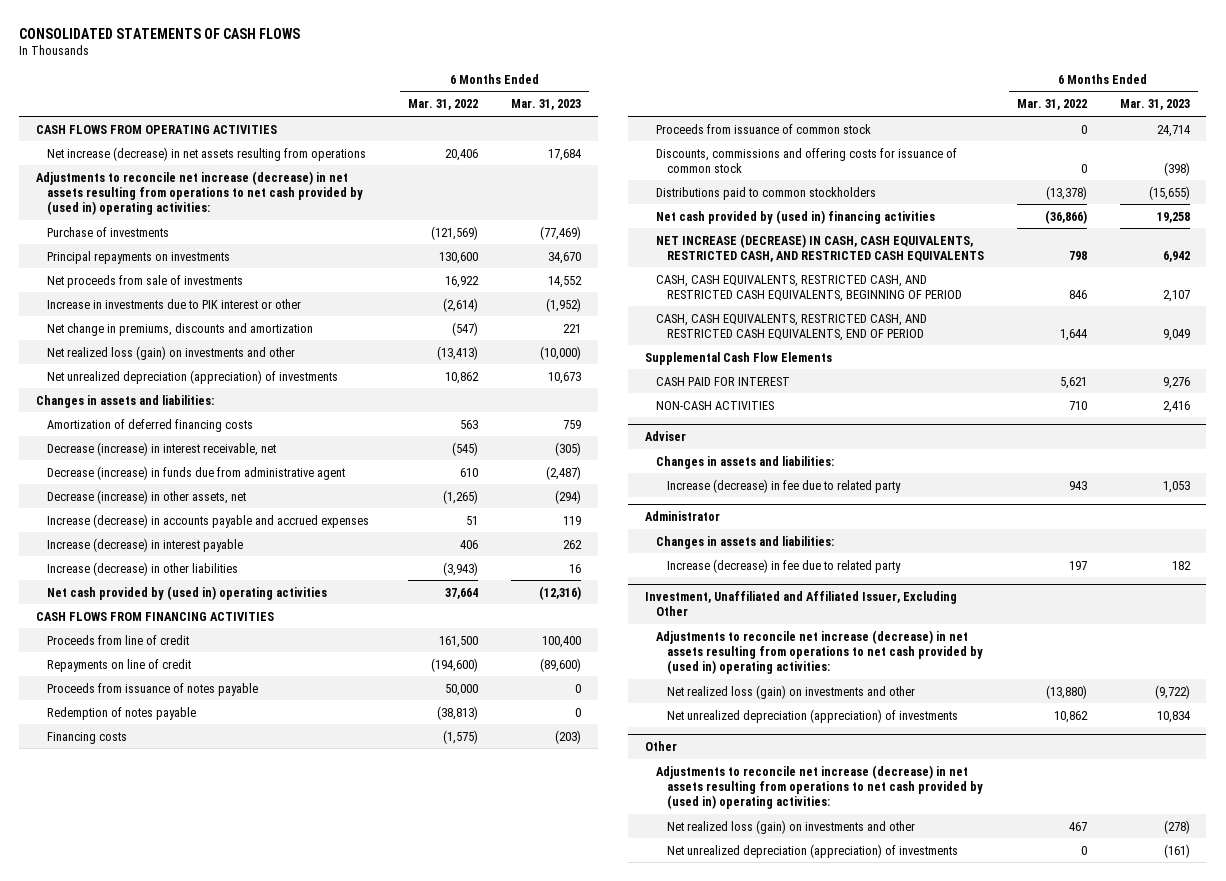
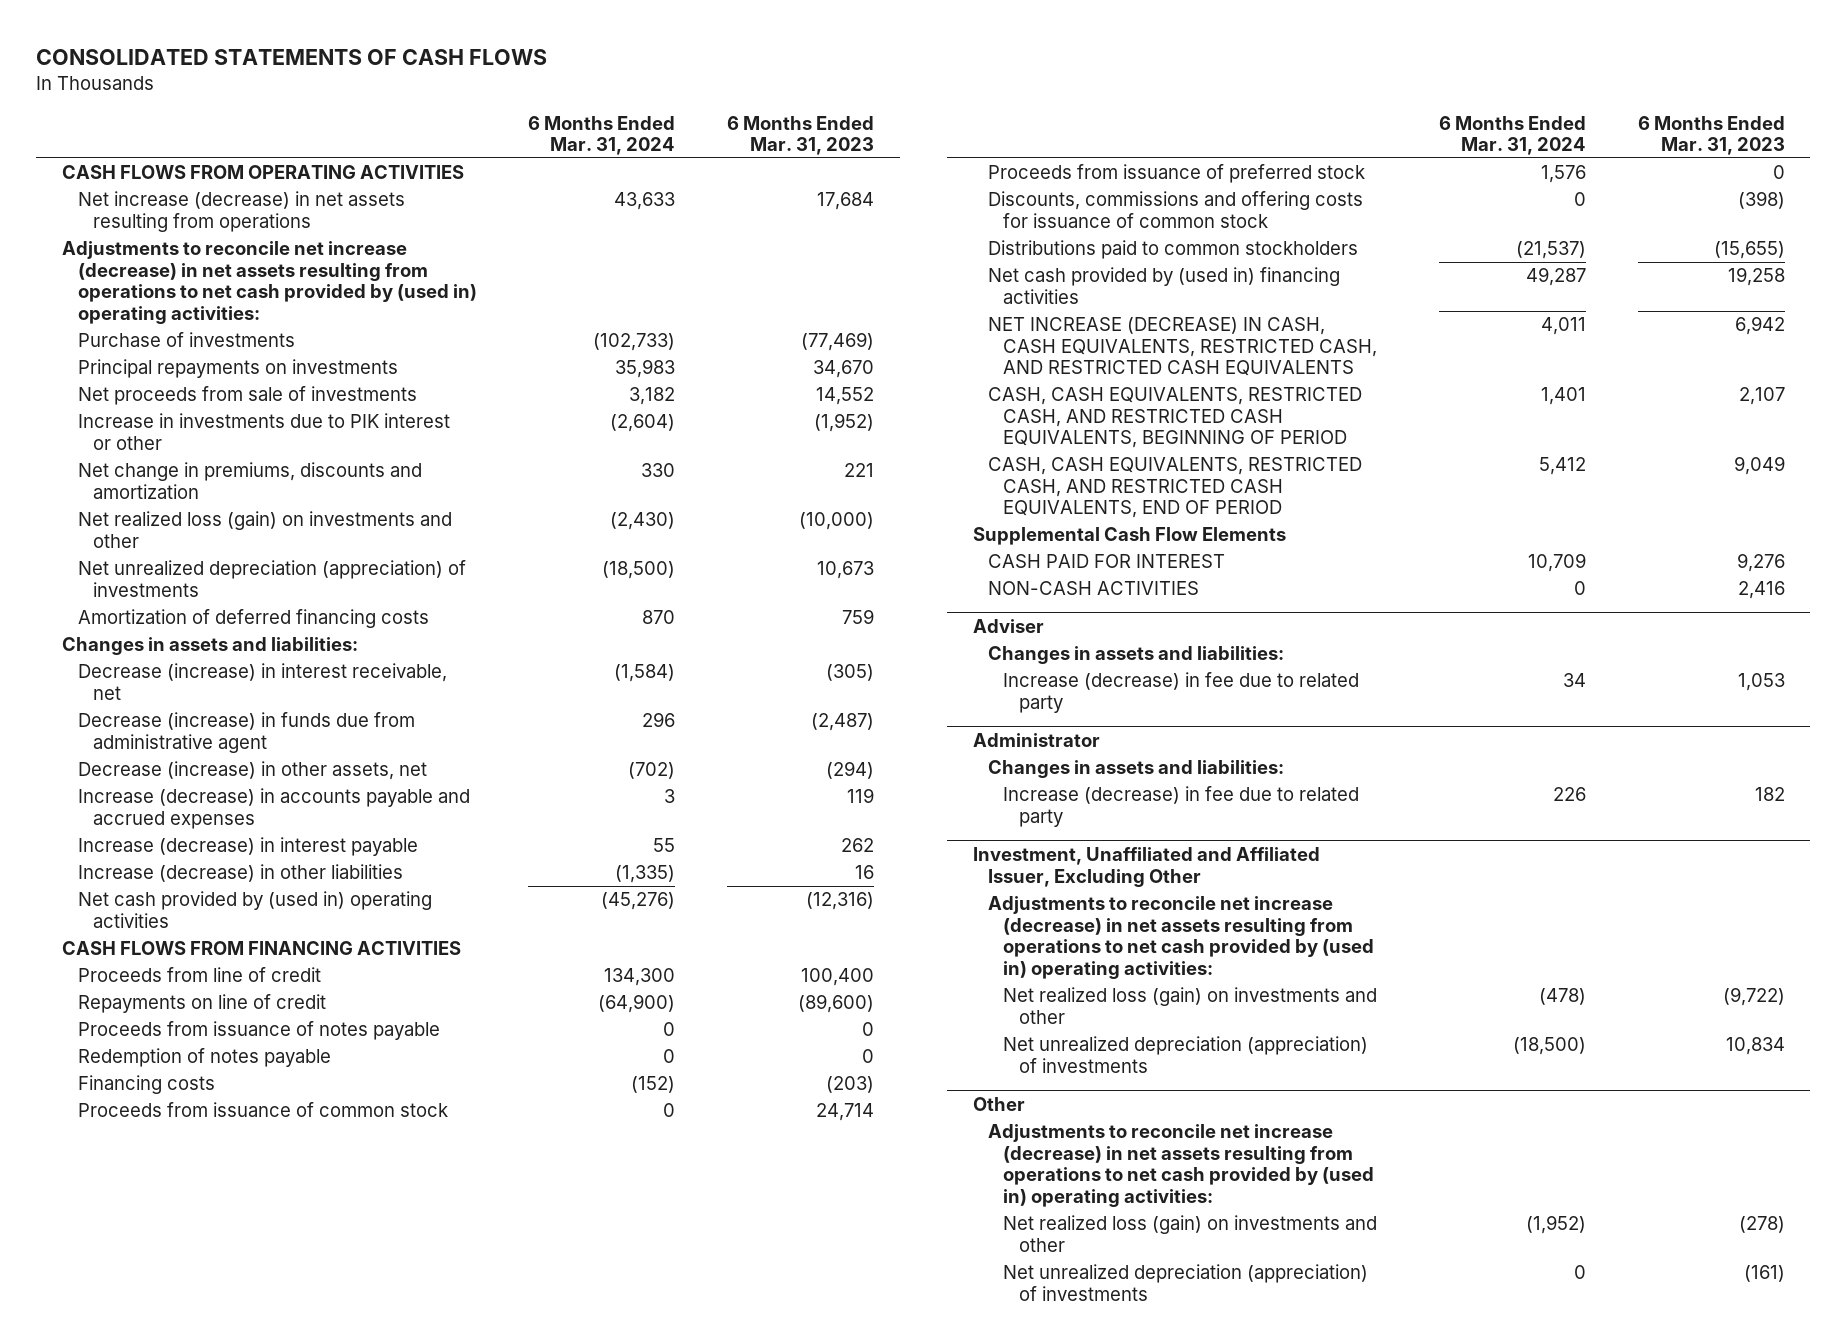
[408,99,479,111] Mar. 31, 2022 -> none
none -> [528,115,676,156] 6 Months Ended Mar. 31, 2024
[35,394,214,408] Changes in assets and liabilities: -> [62,637,359,656] Changes in assets and liabilities:
none -> [987,164,1365,184] Proceeds from issuance of preferred stock

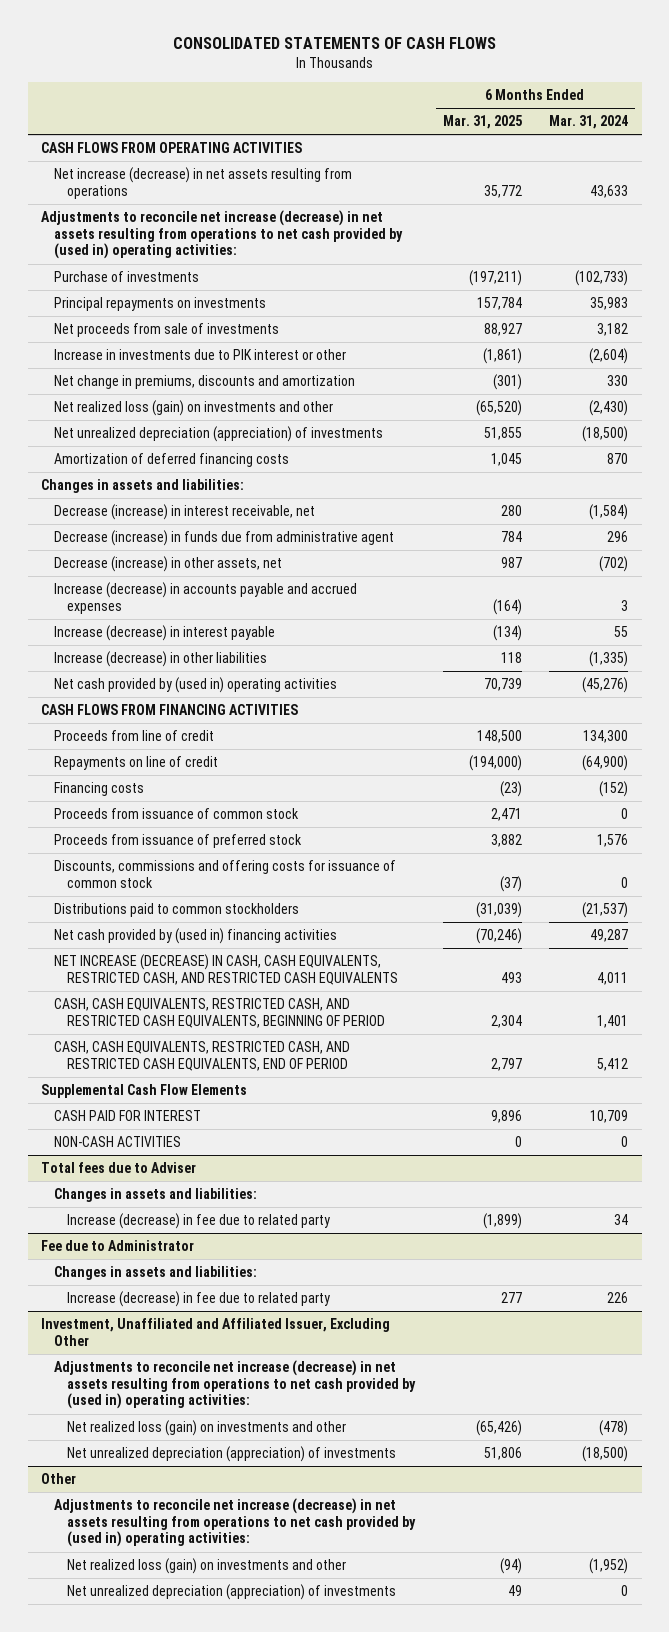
[727,115,875,156] 6 Months Ended Mar. 31, 2023 -> none
none -> [442,115,522,130] Mar. 31, 2025
[77,1021,440,1041] Proceeds from issuance of notes payable -> none
[77,1048,331,1068] Redemption of notes payable -> none
[972,619,1044,634] Adviser -> [41,1162,197,1174] Total fees due to Adviser
[972,733,1100,748] Administrator -> [41,1240,195,1252] Fee due to Administrator

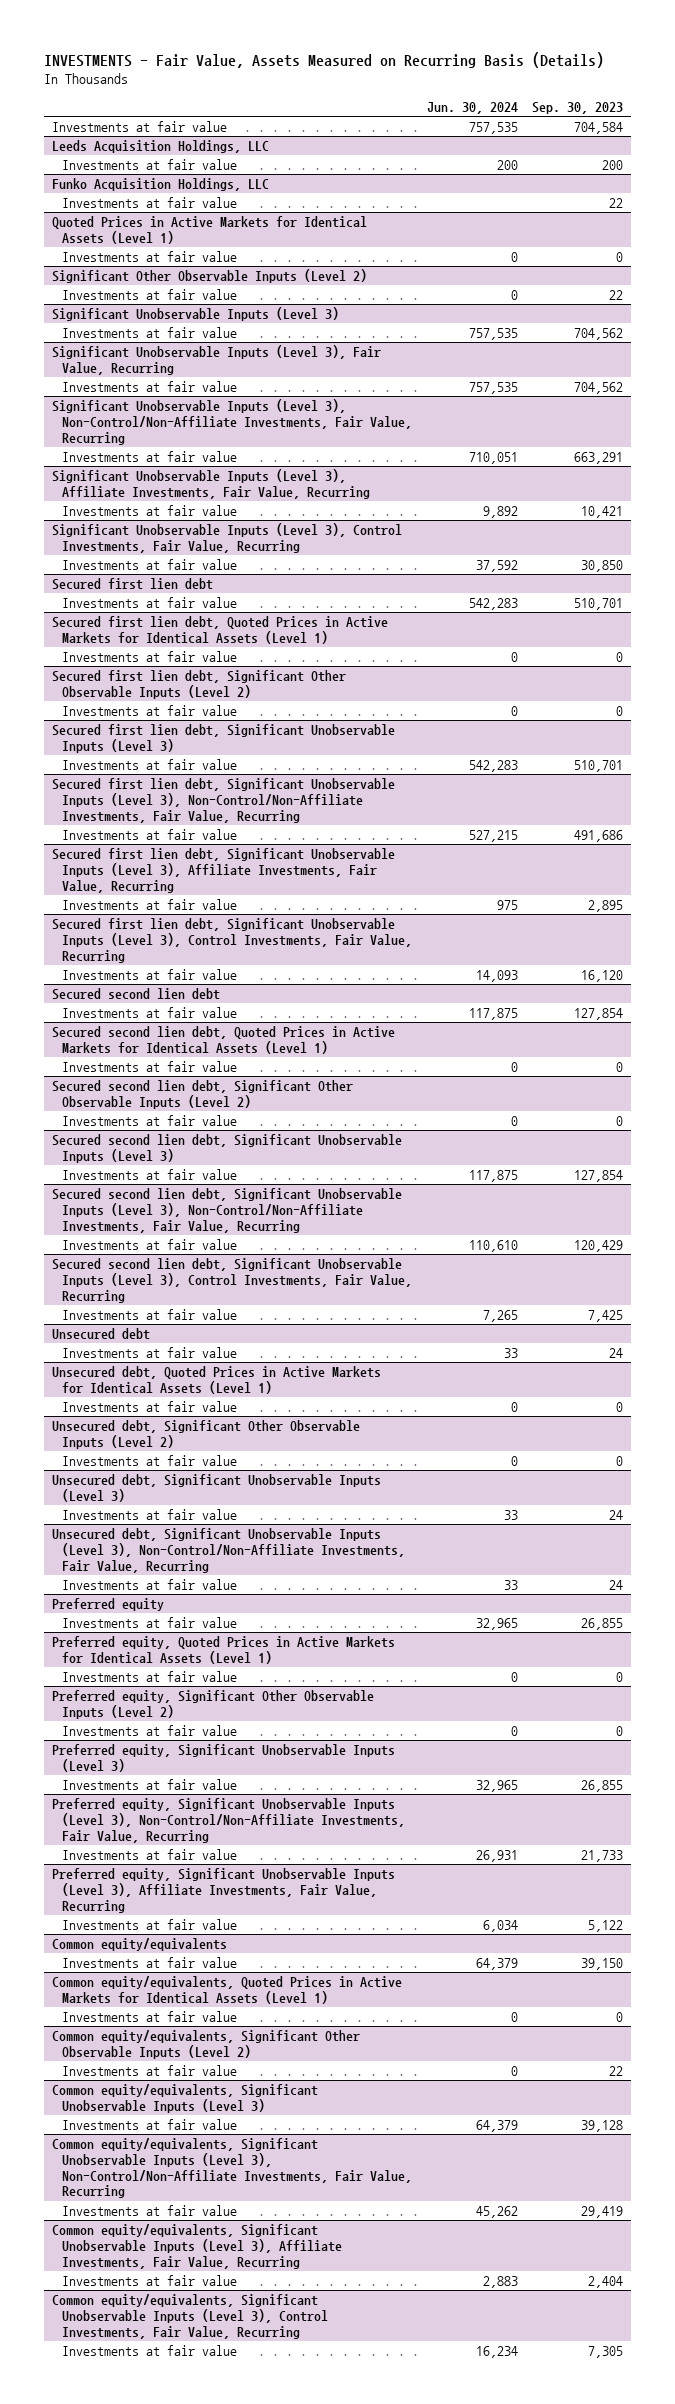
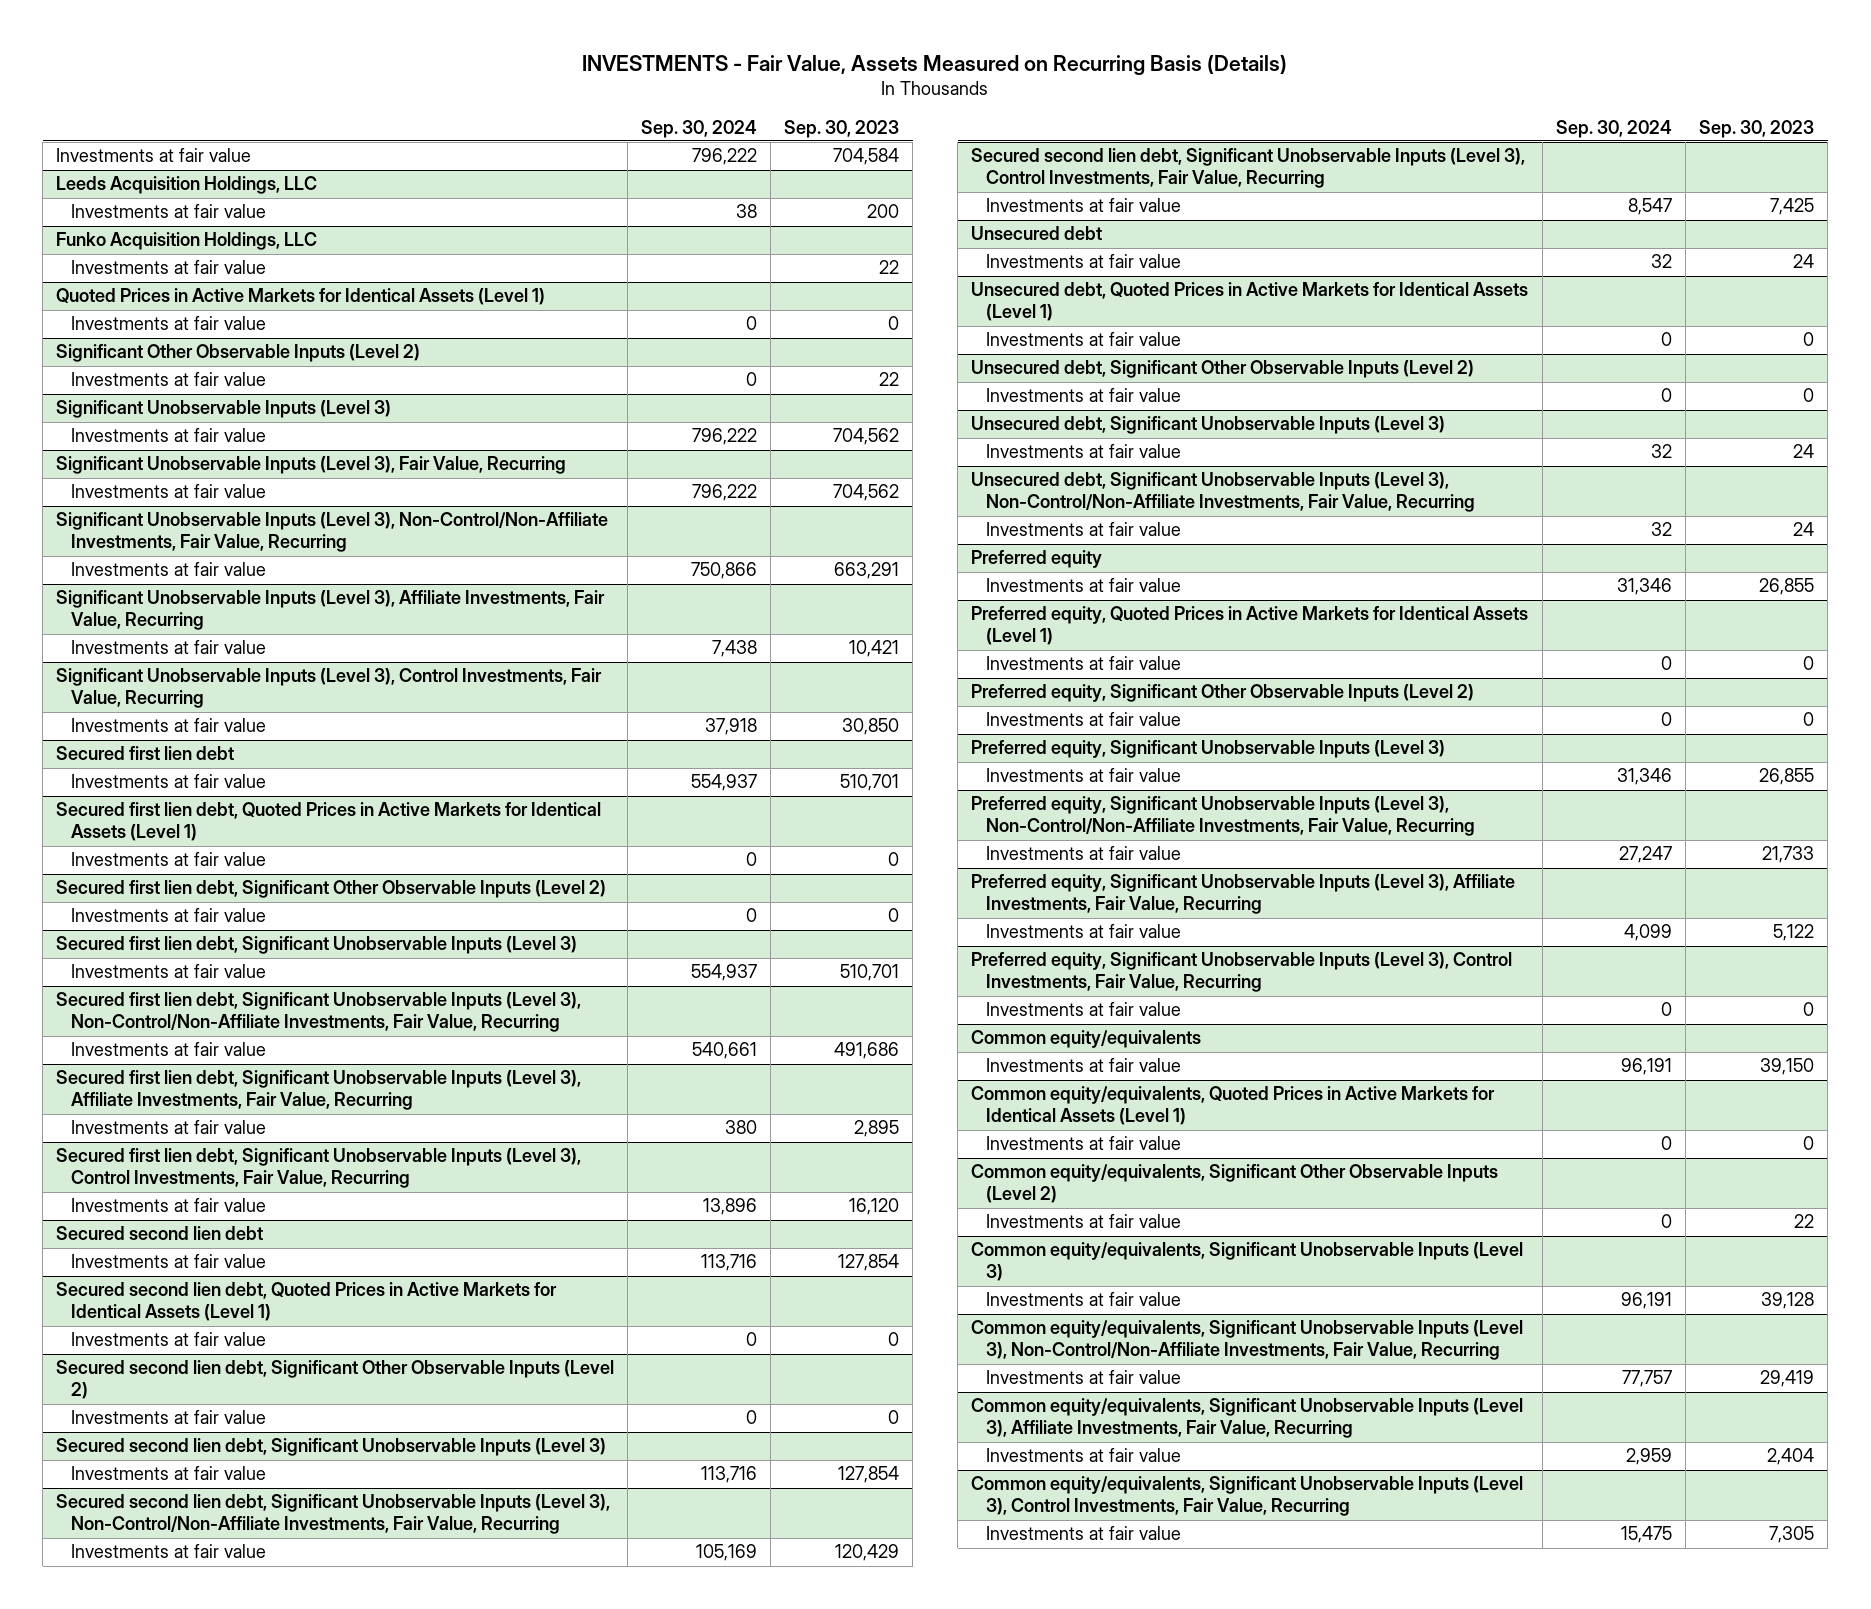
[426,101,518,114] Jun. 30, 2024 -> none
none -> [641,119,758,138] Sep. 30, 2024
none -> [971,952,1513,993] Preferred equity, Significant Unobservable Inputs (Level 3), Control Investments, Fair Value, Recurring
none -> [985,1002,1181,1017] Investments at fair value

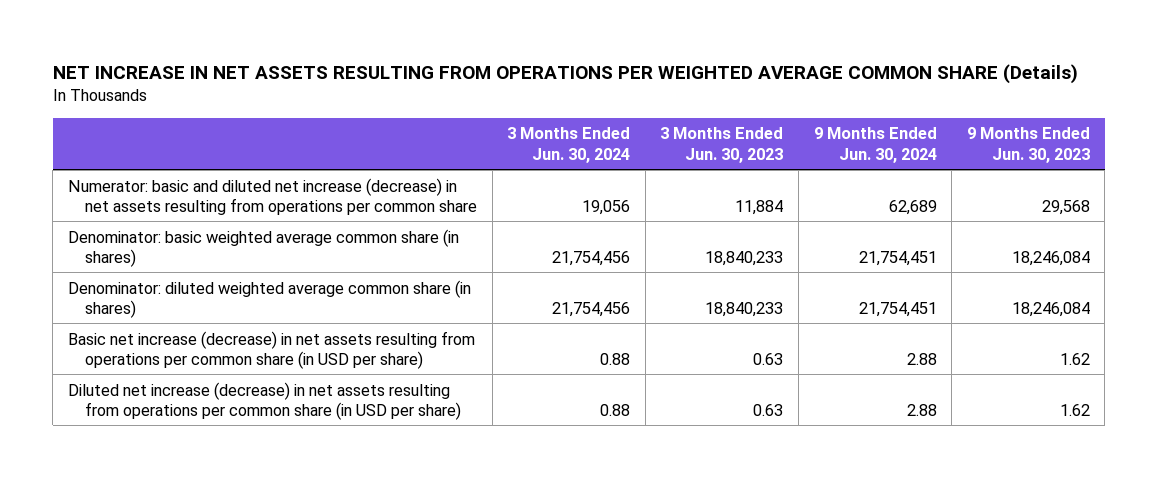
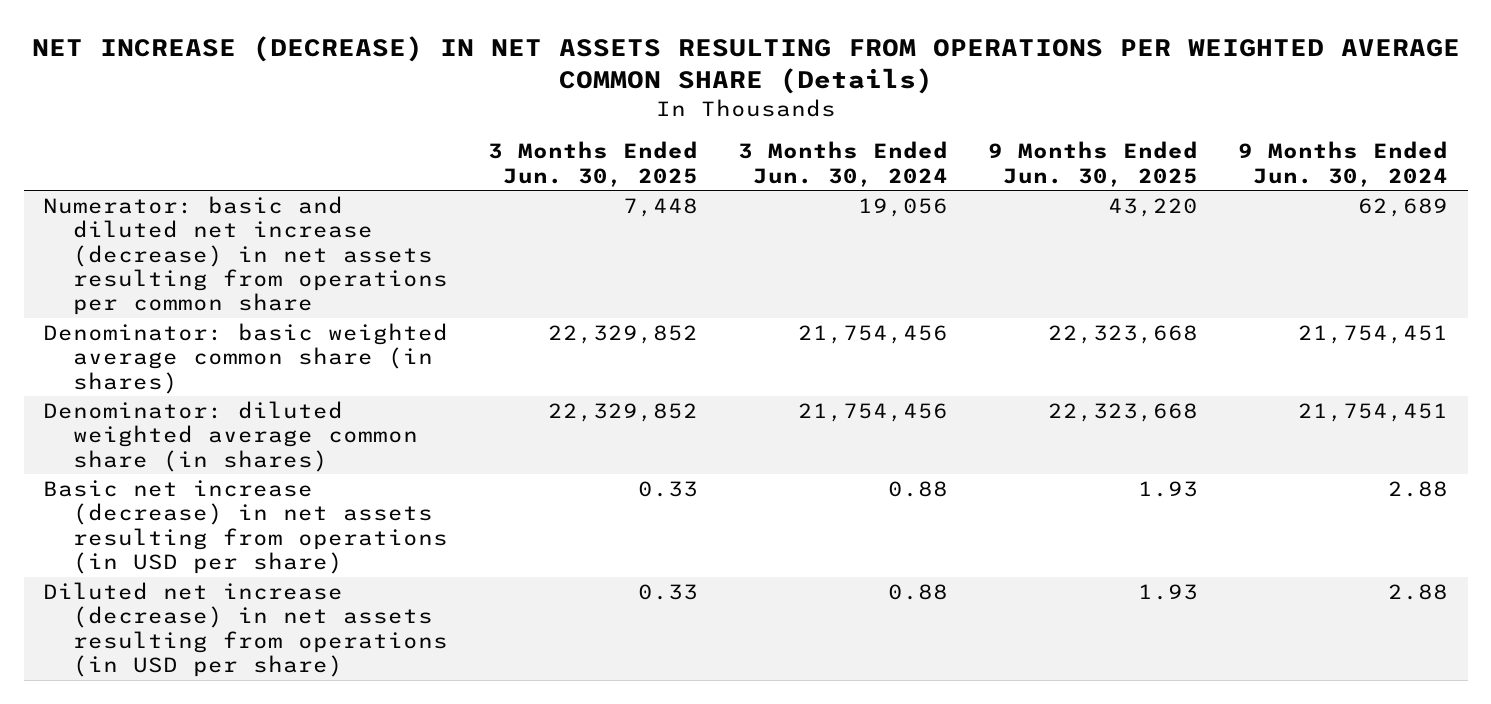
[52,63,1078,84] NET INCREASE IN NET ASSETS RESULTING FROM OPERATIONS PER WEIGHTED AVERAGE COMMON SHARE (Details) -> [31,35,1460,94] NET INCREASE (DECREASE) IN NET ASSETS RESULTING FROM OPERATIONS PER WEIGHTED AVERAGE COMMON SHARE (Details)
[660,127,784,163] 3 Months Ended Jun. 30, 2023 -> none
[966,127,1090,163] 9 Months Ended Jun. 30, 2023 -> none
none -> [488,141,699,187] 3 Months Ended Jun. 30, 2025
none -> [987,141,1198,187] 9 Months Ended Jun. 30, 2025
[67,330,475,369] Basic net increase (decrease) in net assets resulting from operations per common share (in USD per share) -> [43,480,449,575] Basic net increase (decrease) in net assets resulting from operations (in USD per share)
[67,381,462,420] Diluted net increase (decrease) in net assets resulting from operations per common share (in USD per share) -> [43,582,449,678] Diluted net increase (decrease) in net assets resulting from operations (in USD per share)

